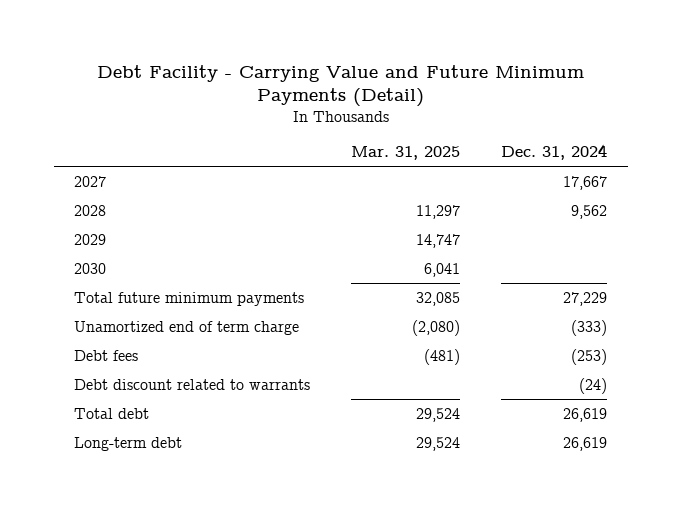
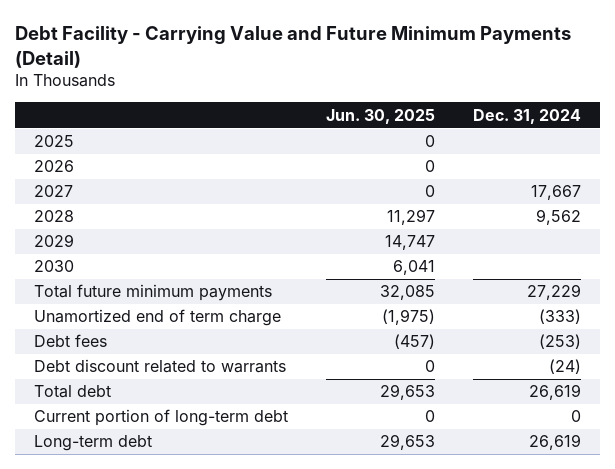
[351,146,461,161] Mar. 31, 2025 -> none
none -> [325,108,435,124] Jun. 30, 2025
none -> [33,135,74,148] 2025
none -> [33,160,74,173] 2026
none -> [33,409,288,427] Current portion of long-term debt

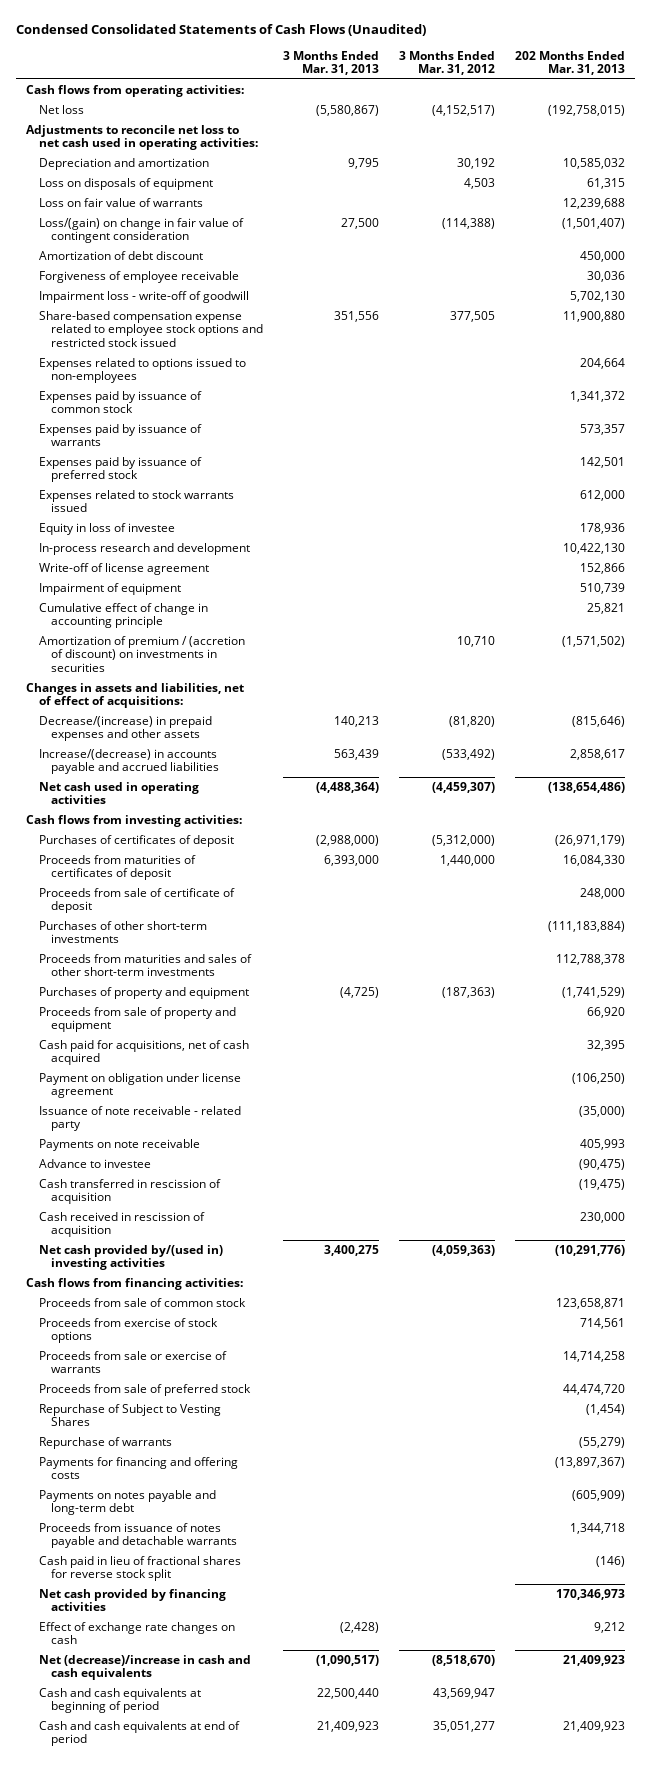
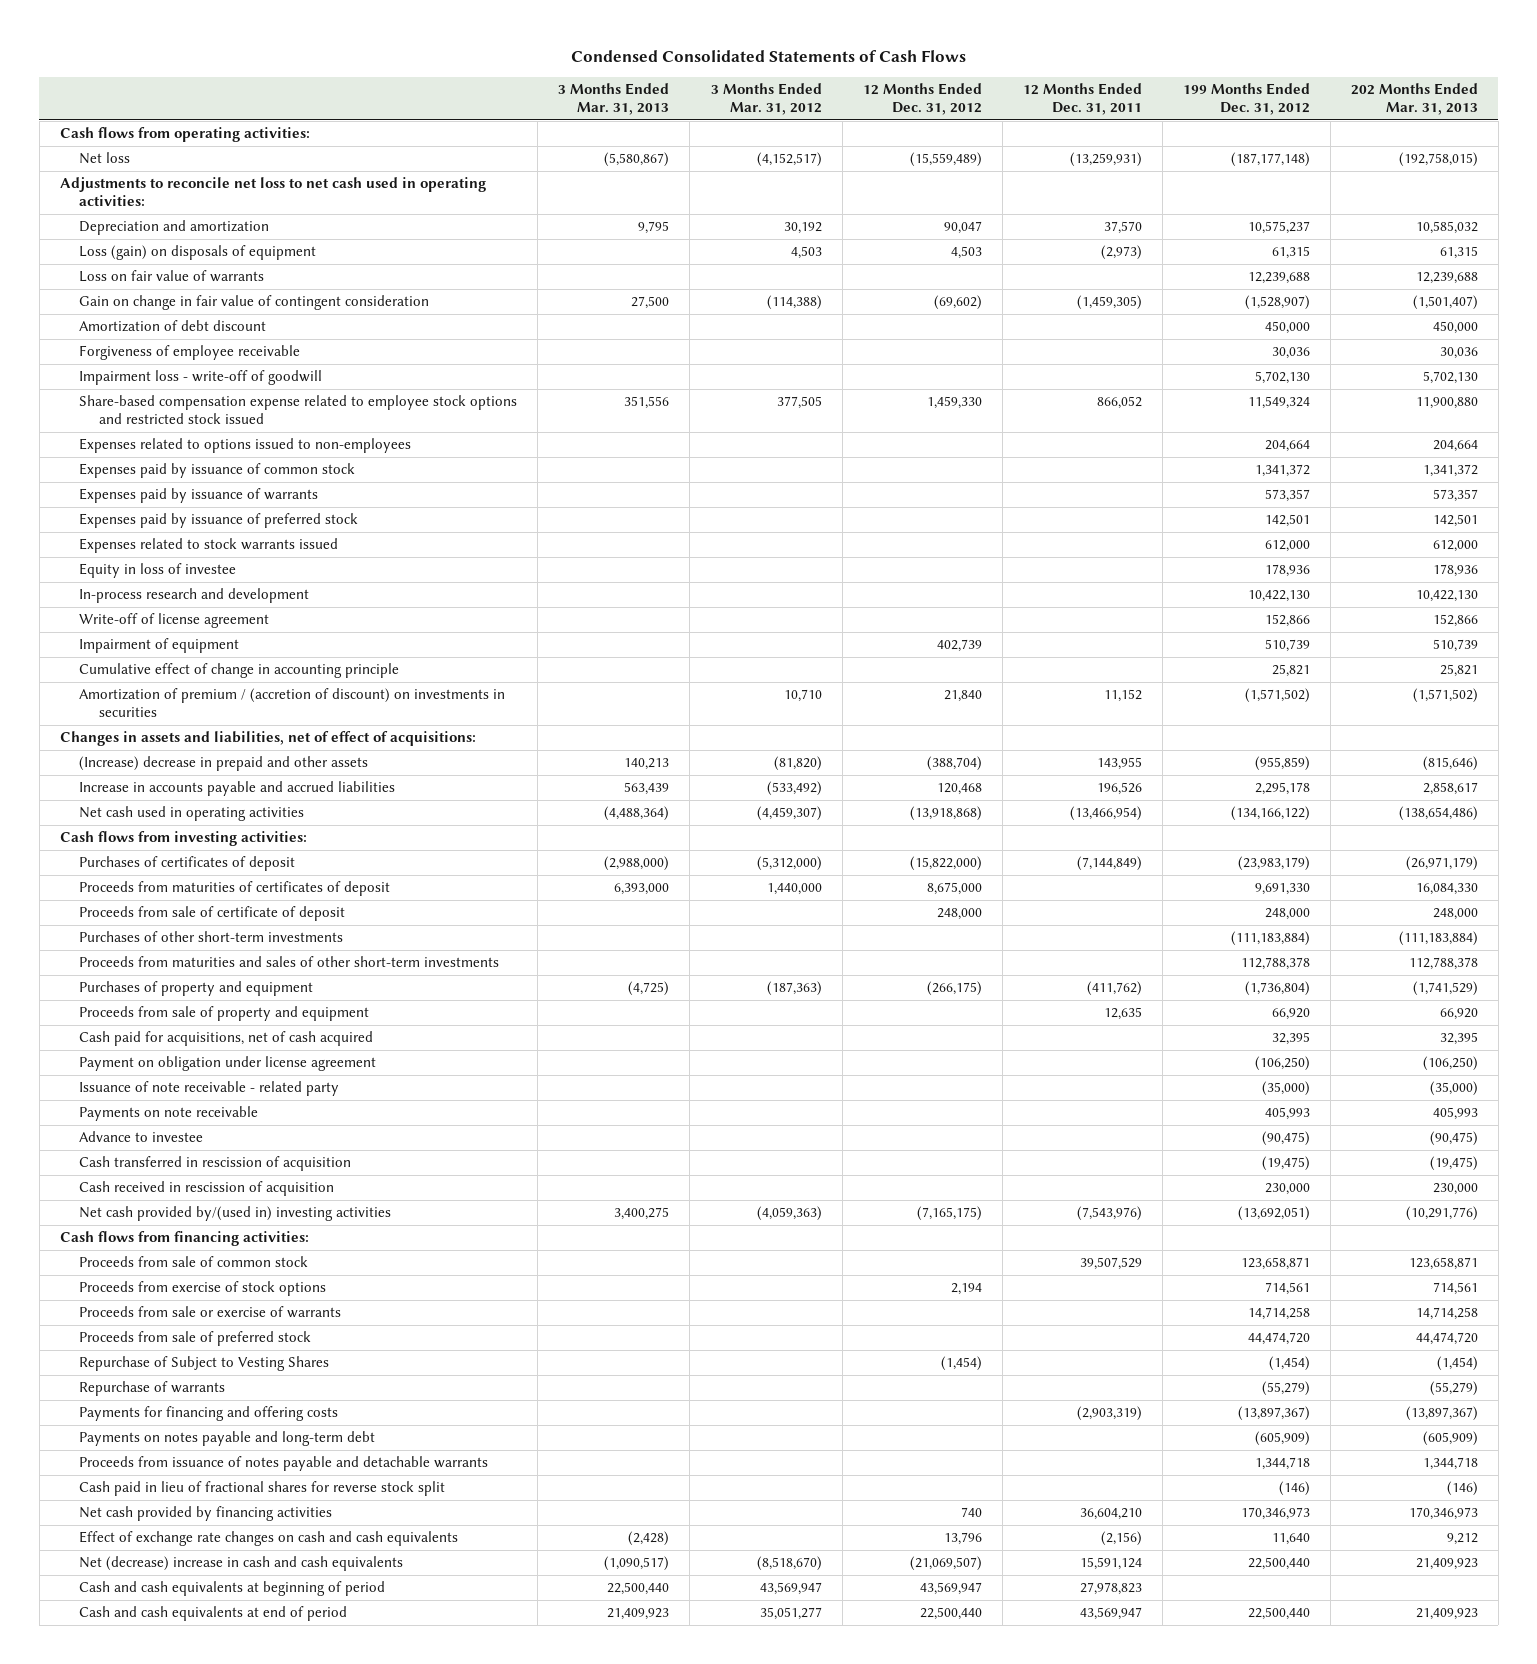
[16,24,427,37] Condensed Consolidated Statements of Cash Flows (Unaudited) -> [570,50,966,63] Condensed Consolidated Statements of Cash Flows
none -> [862,83,982,116] 12 Months Ended Dec. 31, 2012
none -> [1022,83,1142,116] 12 Months Ended Dec. 31, 2011
none -> [1182,83,1310,116] 199 Months Ended Dec. 31, 2012
[38,177,213,190] Loss on disposals of equipment -> [79,245,317,261] Loss (gain) on disposals of equipment
[38,217,244,244] Loss/(gain) on change in fair value of contingent consideration -> [79,295,430,311] Gain on change in fair value of contingent consideration
[38,715,212,742] Decrease/(increase) in prepaid expenses and other assets -> [79,756,369,772] (Increase) decrease in prepaid and other assets
[38,748,220,775] Increase/(decrease) in accounts payable and accrued liabilities -> [79,781,396,797] Increase in accounts payable and accrued liabilities
[38,1621,235,1645] Effect of exchange rate changes on cash -> [79,1531,459,1547] Effect of exchange rate changes on cash and cash equivalents
[38,1654,251,1681] Net (decrease)/increase in cash and cash equivalents -> [79,1556,404,1572] Net (decrease) increase in cash and cash equivalents

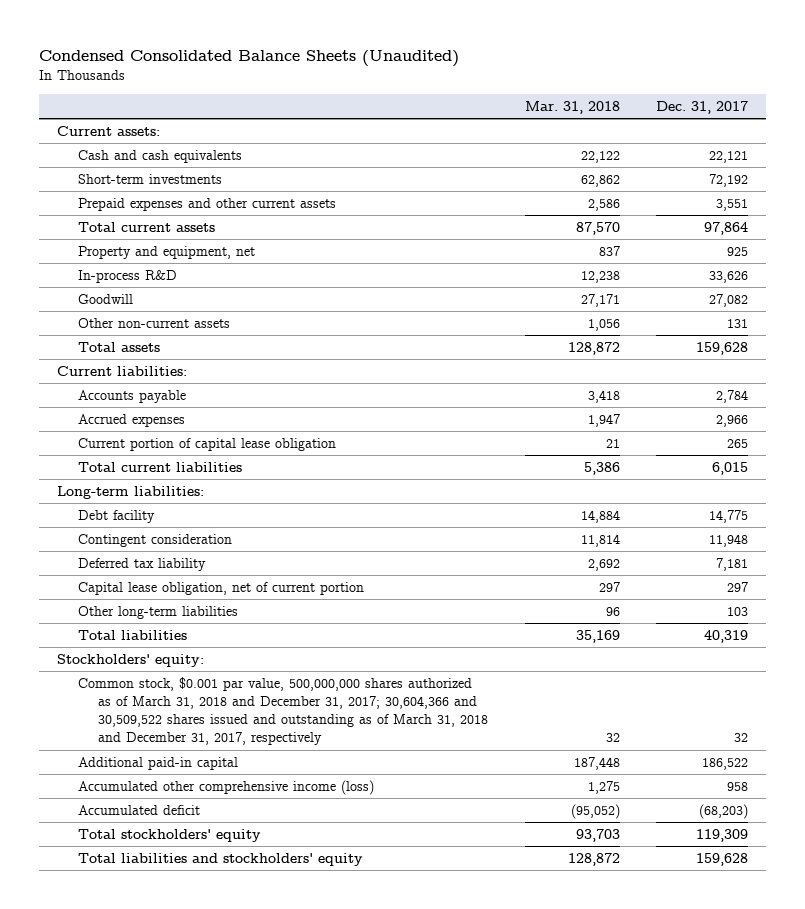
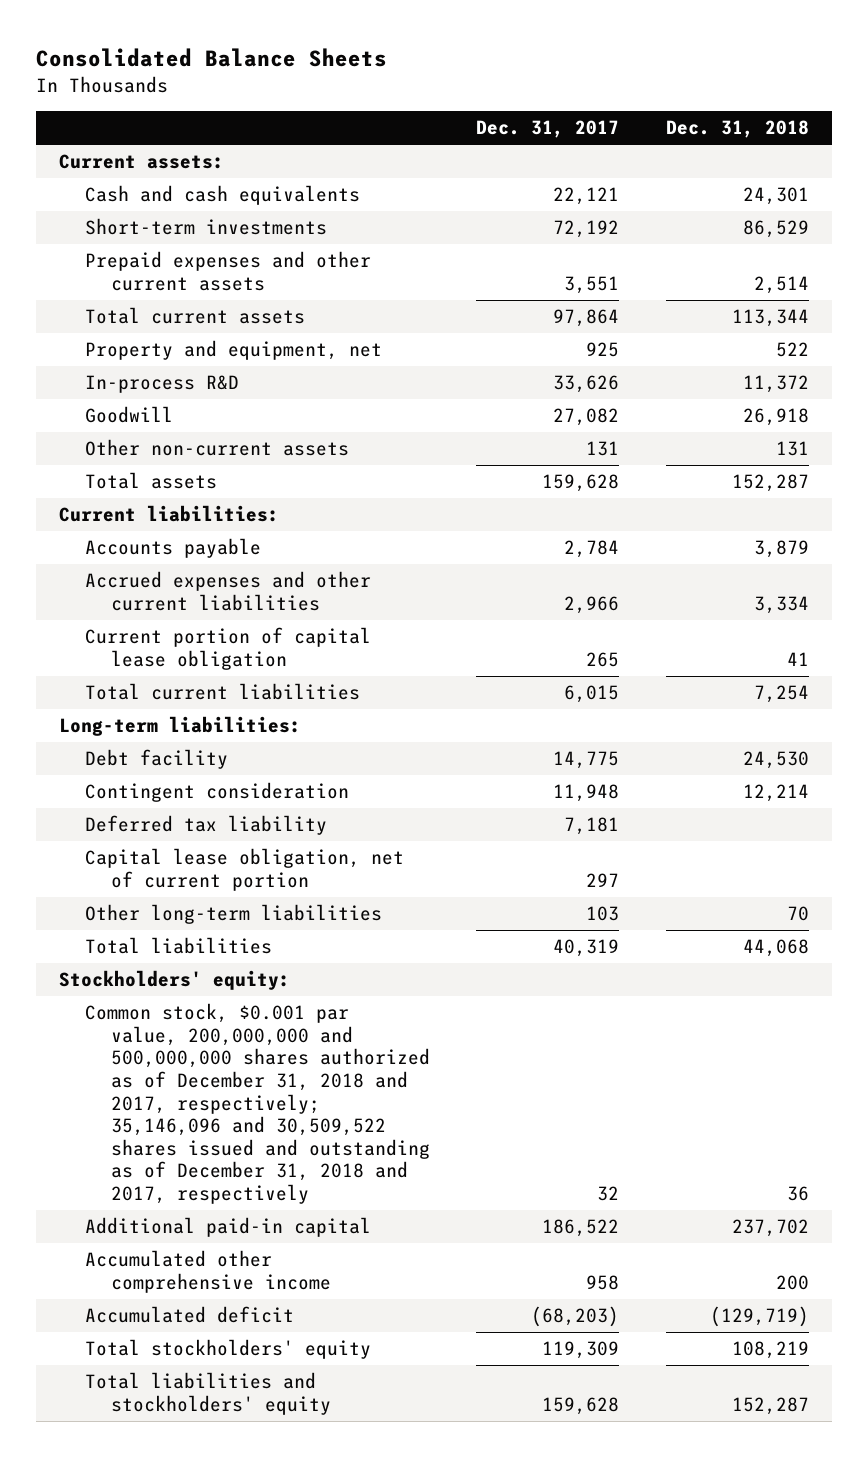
[38,49,459,67] Condensed Consolidated Balance Sheets (Unaudited) -> [36,47,388,67] Consolidated Balance Sheets
[524,101,620,115] Mar. 31, 2018 -> none
none -> [665,120,809,139] Dec. 31, 2018
[77,414,185,428] Accrued expenses -> [85,571,372,611] Accrued expenses and other current liabilities
[77,677,489,746] Common stock, $0.001 par value, 500,000,000 shares authorized as of March 31, 2018 and December 31, 2017; 30,604,366 and 30,509,522 shares issued and outstanding as of March 31, 2018 and December 31, 2017, respectively -> [85,1003,431,1204] Common stock, $0.001 par value, 200,000,000 and 500,000,000 shares authorized as of December 31, 2018 and 2017, respectively; 35,146,096 and 30,509,522 shares issued and outstanding as of December 31, 2018 and 2017, respectively
[77,780,374,796] Accumulated other comprehensive income (loss) -> [85,1250,332,1293] Accumulated other comprehensive income

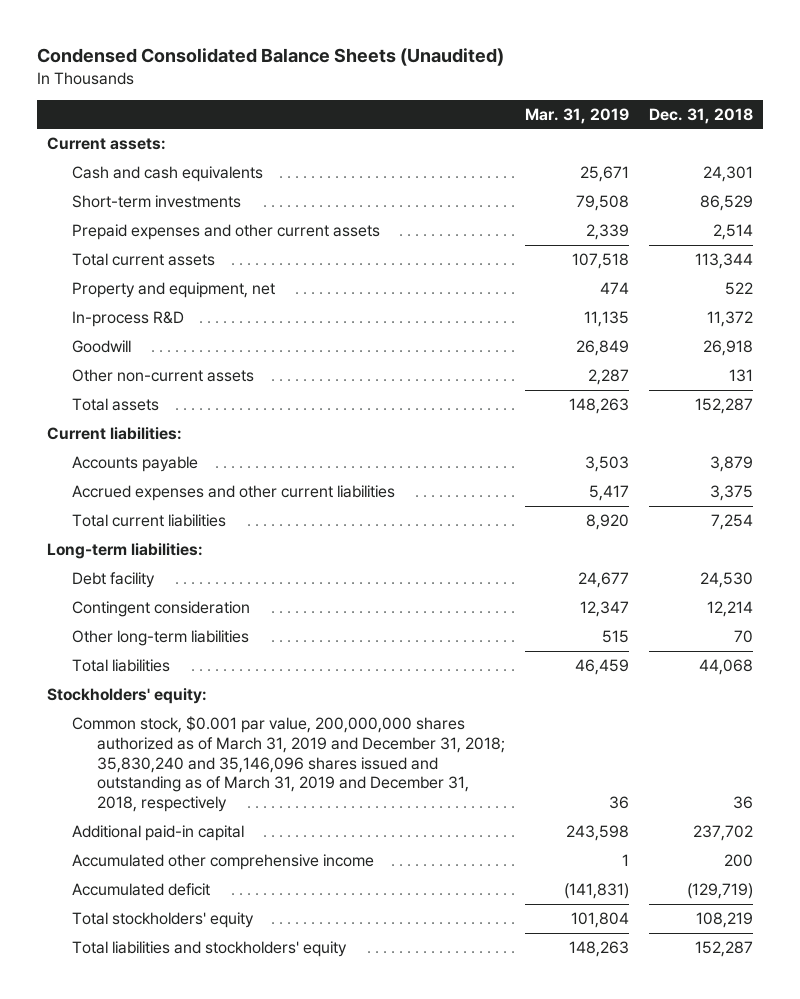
[36,47,388,67] Consolidated Balance Sheets -> [37,48,505,67] Condensed Consolidated Balance Sheets (Unaudited)
[476,120,620,139] Dec. 31, 2017 -> none
none -> [524,107,629,124] Mar. 31, 2019
[85,627,372,670] Current portion of capital lease obligation -> none
[753,595,809,614] 3,334 -> [709,484,753,501] 3,375
[85,815,328,836] Deferred tax liability -> none
[85,848,405,891] Capital lease obligation, net of current portion -> none
[85,1003,431,1204] Common stock, $0.001 par value, 200,000,000 and 500,000,000 shares authorized as of December 31, 2018 and 2017, respectively; 35,146,096 and 30,509,522 shares issued and outstanding as of December 31, 2018 and 2017, respectively -> [72,715,505,813] Common stock, $0.001 par value, 200,000,000 shares authorized as of March 31, 2019 and December 31, 2018; 35,830,240 and 35,146,096 shares issued and outstanding as of March 31, 2019 and December 31, 2018, respectively

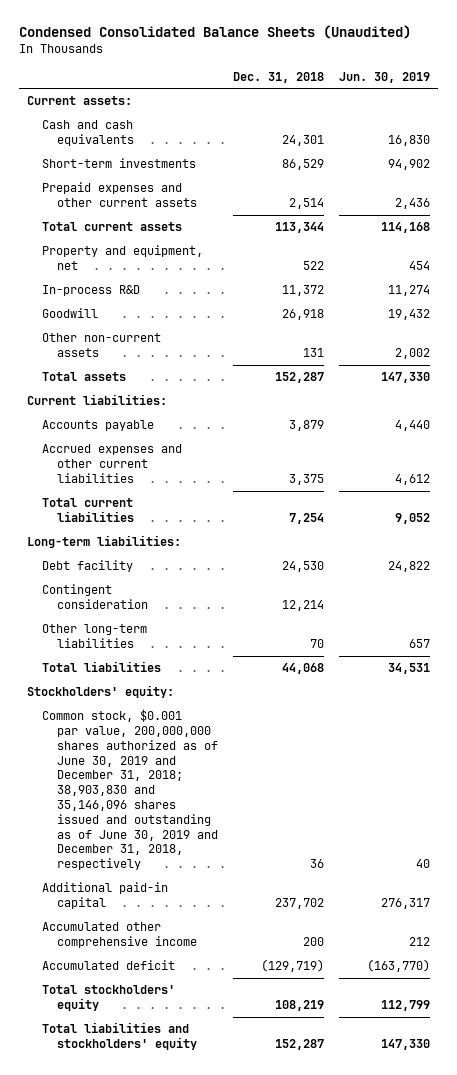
[524,107,629,124] Mar. 31, 2019 -> none
none -> [339,71,431,83] Jun. 30, 2019
[72,715,505,813] Common stock, $0.001 par value, 200,000,000 shares authorized as of March 31, 2019 and December 31, 2018; 35,830,240 and 35,146,096 shares issued and outstanding as of March 31, 2019 and December 31, 2018, respectively -> [41,709,219,871] Common stock, $0.001 par value, 200,000,000 shares authorized as of June 30, 2019 and December 31, 2018; 38,903,830 and 35,146,096 shares issued and outstanding as of June 30, 2019 and December 31, 2018, respectively

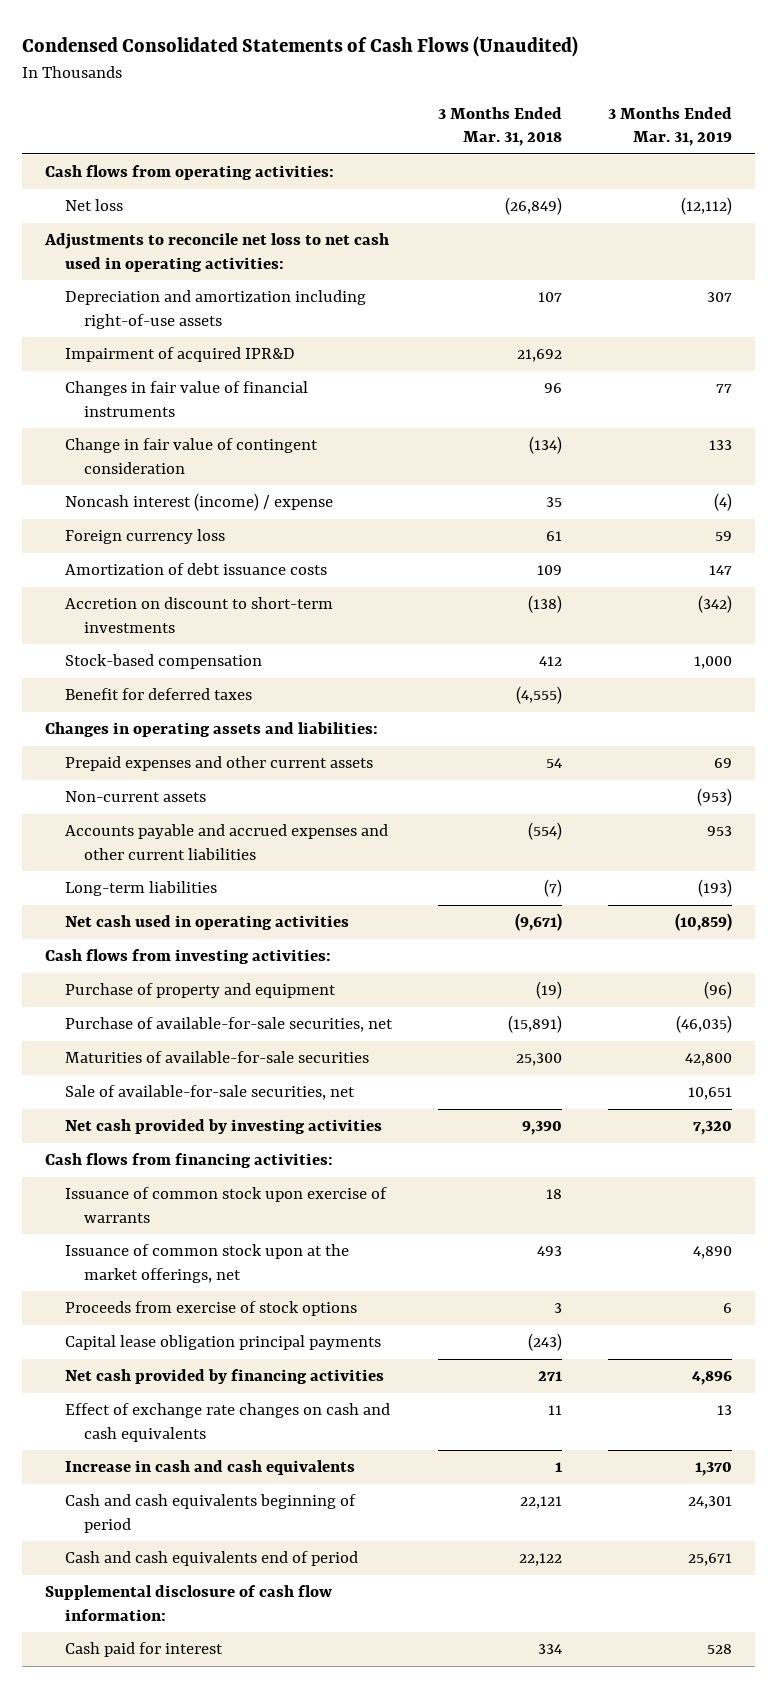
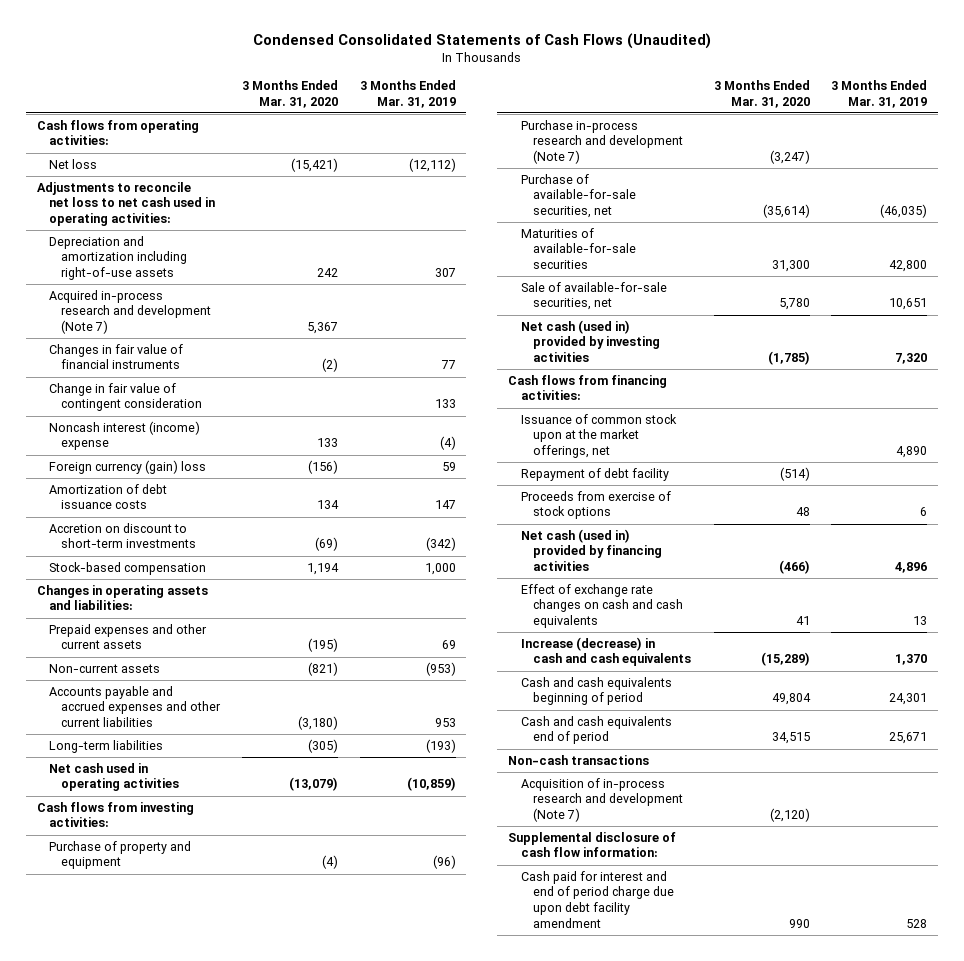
[437,106,562,147] 3 Months Ended Mar. 31, 2018 -> none
none -> [241,80,338,108] 3 Months Ended Mar. 31, 2020
[64,347,295,363] Impairment of acquired IPR&D -> none
none -> [49,289,212,335] Acquired in-process research and development (Note 7)
[64,493,333,512] Noncash interest (income) / expense -> [49,420,201,451] Noncash interest (income) expense
[64,529,225,545] Foreign currency loss -> [49,459,207,474] Foreign currency (gain) loss
[64,688,252,701] Benefit for deferred taxes -> none
none -> [520,119,683,165] Purchase in-process research and development (Note 7)
[64,1119,382,1135] Net cash provided by investing activities -> [520,319,660,363] Net cash (used in) provided by investing activities
[64,1187,387,1223] Issuance of common stock upon exercise of warrants -> none
none -> [520,467,669,481] Repayment of debt facility
[64,1335,381,1351] Capital lease obligation principal payments -> none
[64,1369,384,1385] Net cash provided by financing activities -> [520,528,662,572] Net cash (used in) provided by financing activities
[64,1460,355,1476] Increase in cash and cash equivalents -> [520,636,691,667] Increase (decrease) in cash and cash equivalents
none -> [508,754,650,765] Non-cash transactions
none -> [520,777,683,823] Acquisition of in-process research and development (Note 7)
[64,1642,223,1658] Cash paid for interest -> [520,870,674,928] Cash paid for interest and end of period charge due upon debt facility amendment

